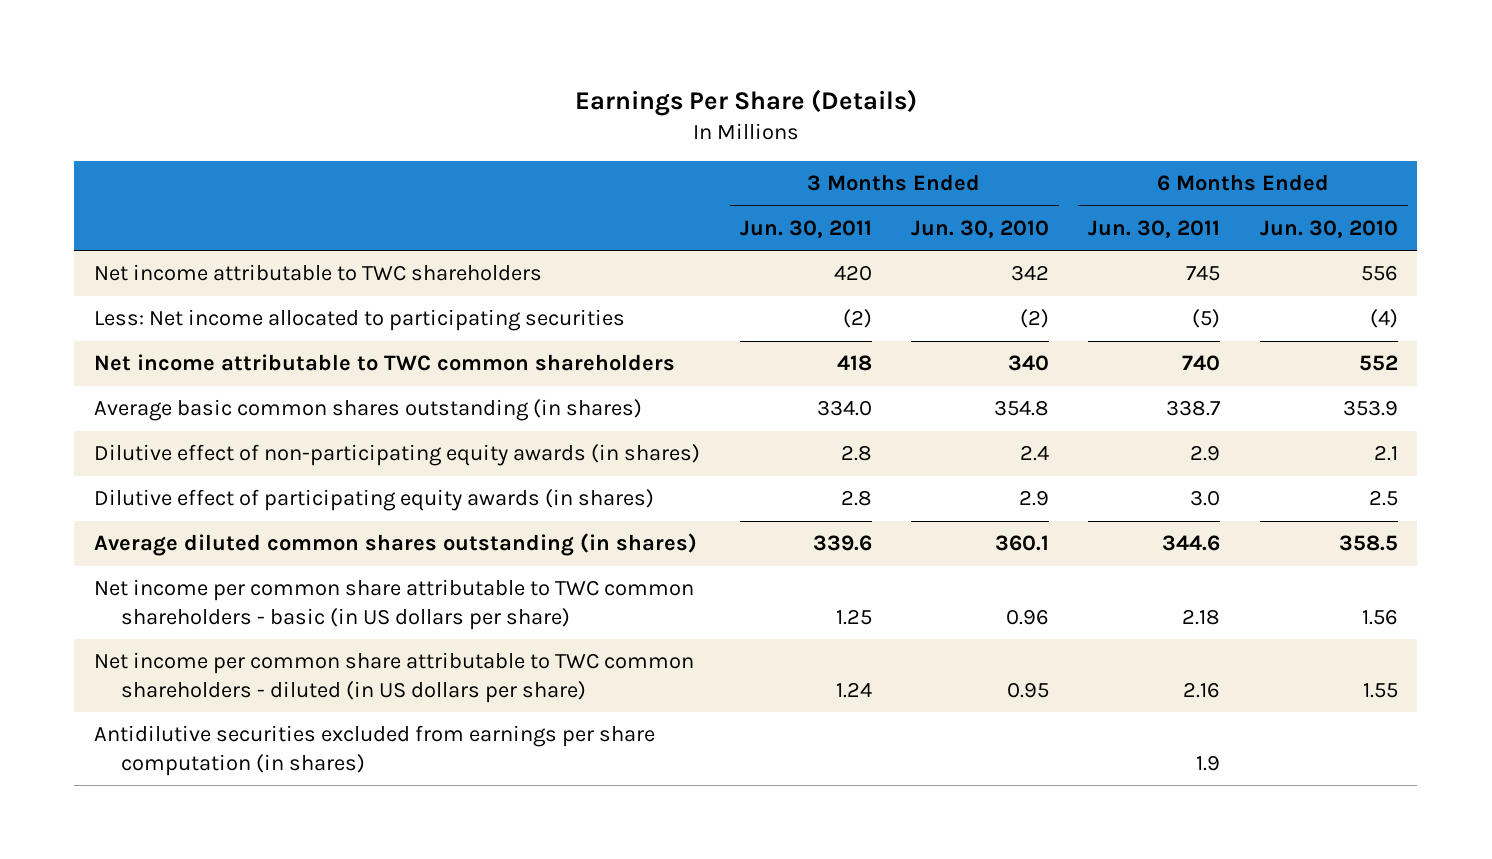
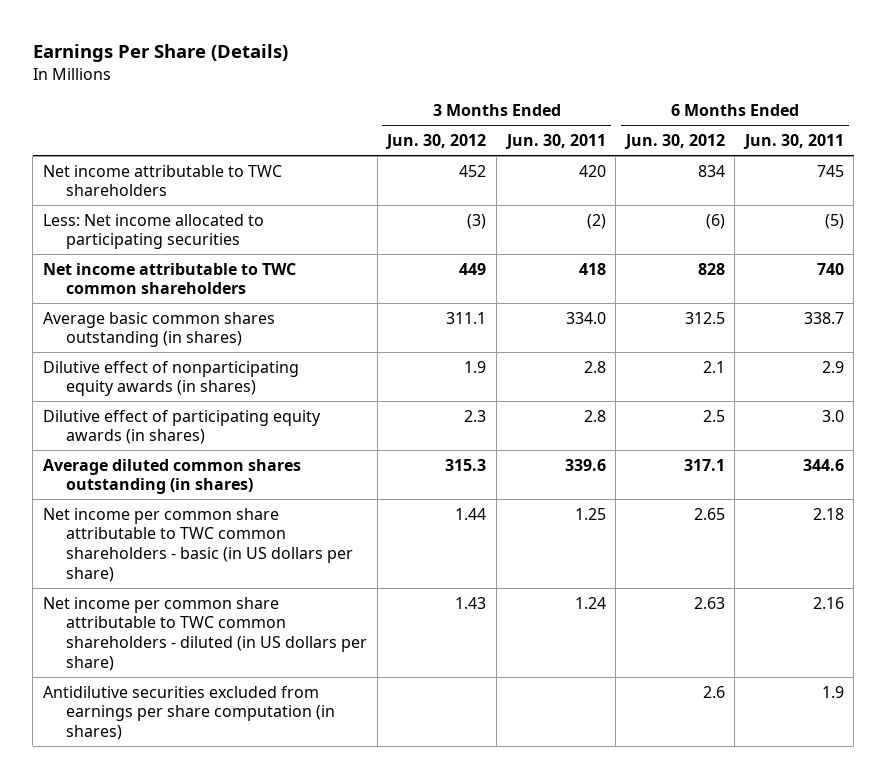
[910,219,1049,238] Jun. 30, 2010 -> none
[1259,219,1398,238] Jun. 30, 2010 -> none
none -> [385,134,487,150] Jun. 30, 2012
none -> [623,134,725,150] Jun. 30, 2012
[94,444,701,467] Dilutive effect of non-participating equity awards (in shares) -> [43,360,300,397] Dilutive effect of nonparticipating equity awards (in shares)

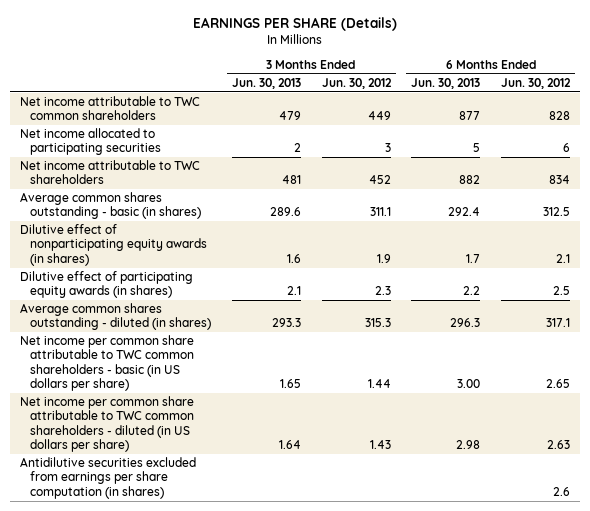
[32,43,288,62] Earnings Per Share (Details) -> [192,16,397,31] EARNINGS PER SHARE (Details)
[504,134,606,150] Jun. 30, 2011 -> none
[742,134,844,150] Jun. 30, 2011 -> none
none -> [231,77,301,89] Jun. 30, 2013
none -> [411,77,481,89] Jun. 30, 2013
[43,213,265,250] Less: Net income allocated to participating securities -> none
none -> [19,128,162,156] Net income allocated to participating securities
[43,164,283,197] Net income attributable to TWC shareholders -> [19,160,200,185] Net income attributable to TWC shareholders
[43,311,276,348] Average basic common shares outstanding (in shares) -> [19,192,202,220] Average common shares outstanding - basic (in shares)
[43,458,302,495] Average diluted common shares outstanding (in shares) -> [19,303,212,331] Average common shares outstanding - diluted (in shares)

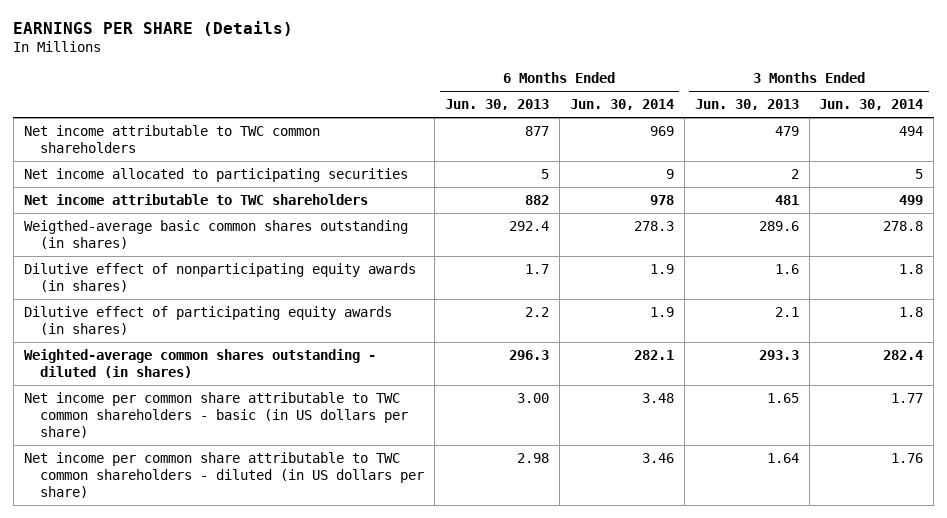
[321,77,392,89] Jun. 30, 2012 -> none
[500,77,571,89] Jun. 30, 2012 -> none
none -> [569,99,674,111] Jun. 30, 2014
none -> [819,99,924,111] Jun. 30, 2014
[19,192,202,220] Average common shares outstanding - basic (in shares) -> [23,219,408,249] Weigthed-average basic common shares outstanding (in shares)
[19,303,212,331] Average common shares outstanding - diluted (in shares) -> [23,348,376,378] Weighted-average common shares outstanding - diluted (in shares)
[19,457,196,499] Antidilutive securities excluded from earnings per share computation (in shares) -> none

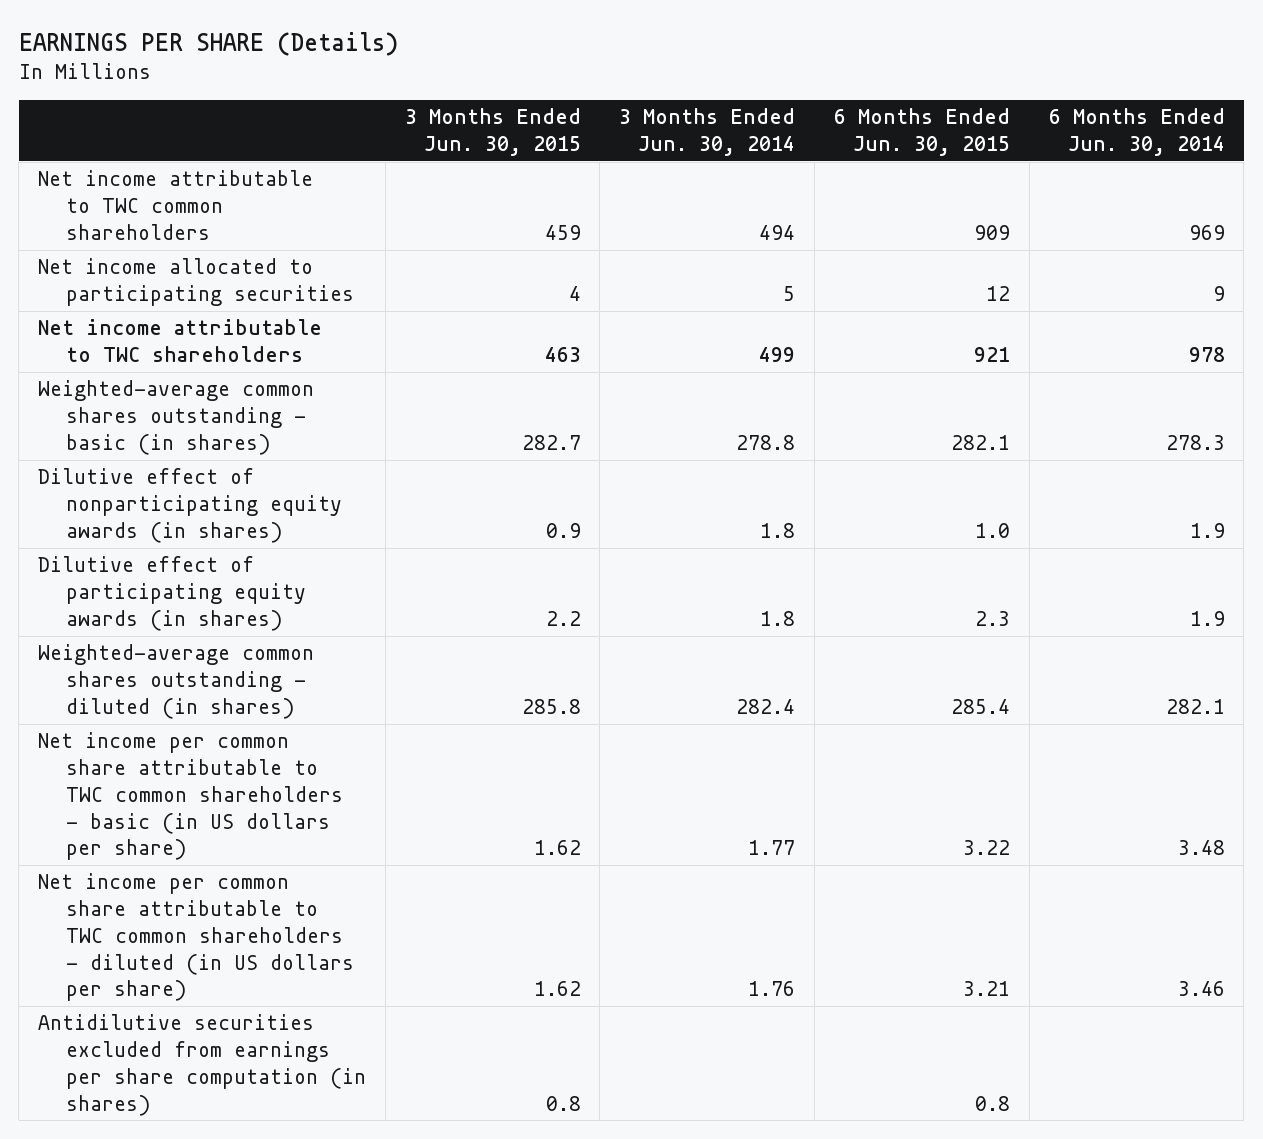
[445,99,550,111] Jun. 30, 2013 -> none
[694,99,799,111] Jun. 30, 2013 -> none
none -> [404,108,581,157] 3 Months Ended Jun. 30, 2015
none -> [833,108,1010,157] 6 Months Ended Jun. 30, 2015
[23,219,408,249] Weigthed-average basic common shares outstanding (in shares) -> [38,380,315,455] Weighted-average common shares outstanding - basic (in shares)
none -> [38,1014,366,1116] Antidilutive securities excluded from earnings per share computation (in shares)

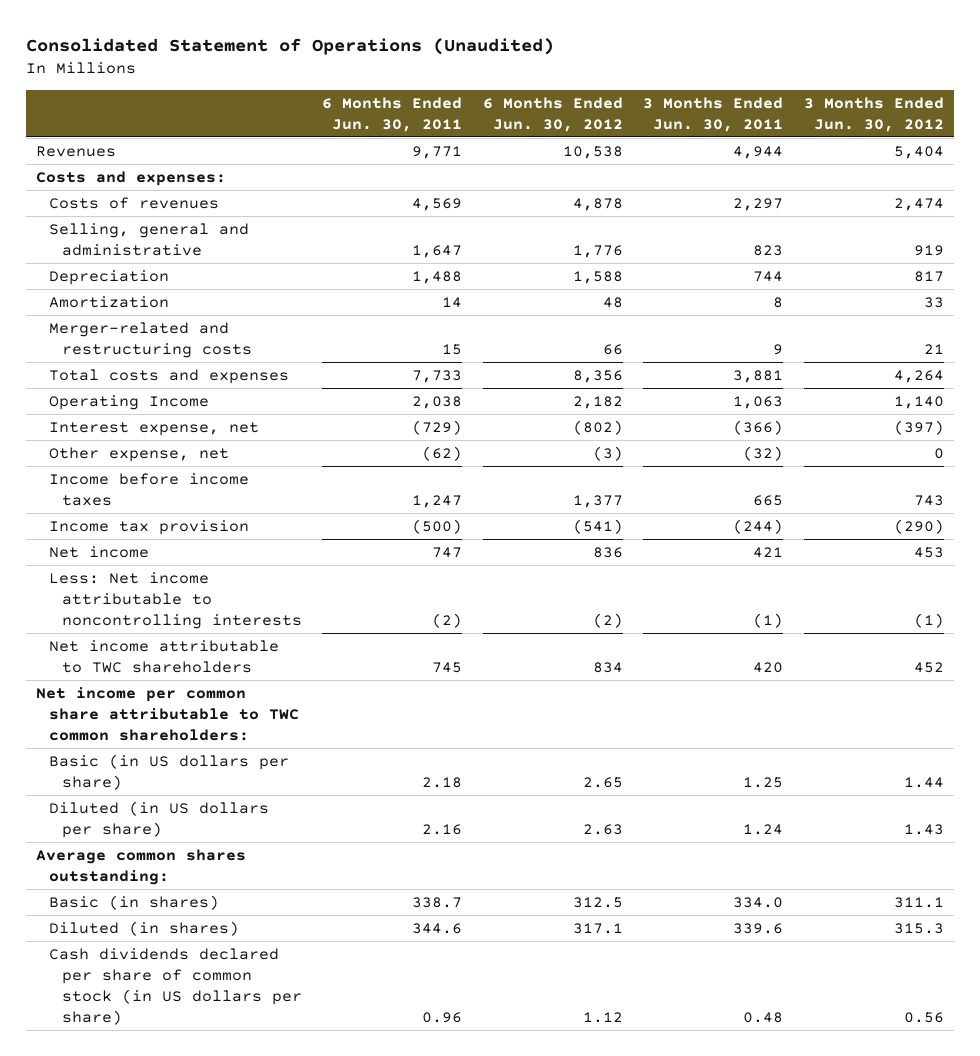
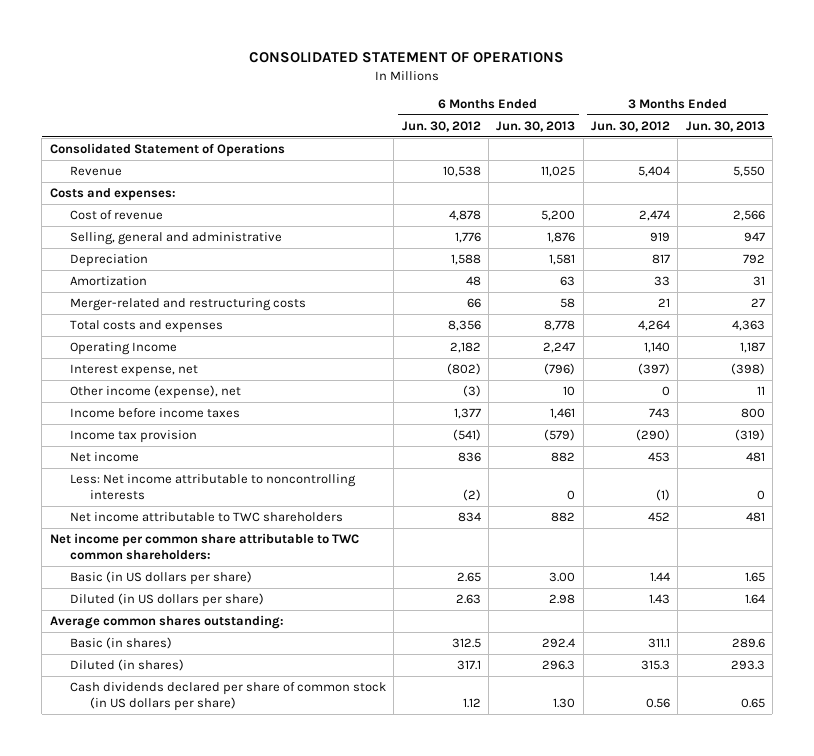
[25,38,554,56] Consolidated Statement of Operations (Unaudited) -> [249,52,565,64] CONSOLIDATED STATEMENT OF OPERATIONS
[322,96,463,132] 6 Months Ended Jun. 30, 2011 -> none
[643,96,784,132] 3 Months Ended Jun. 30, 2011 -> none
none -> [496,121,576,133] Jun. 30, 2013
none -> [685,121,765,133] Jun. 30, 2013
none -> [49,143,285,158] Consolidated Statement of Operations
[35,145,116,157] Revenues -> [69,166,122,177] Revenue
[48,196,219,209] Costs of revenues -> [69,210,163,221] Cost of revenue
[48,446,229,462] Other expense, net -> [69,385,241,400] Other income (expense), net

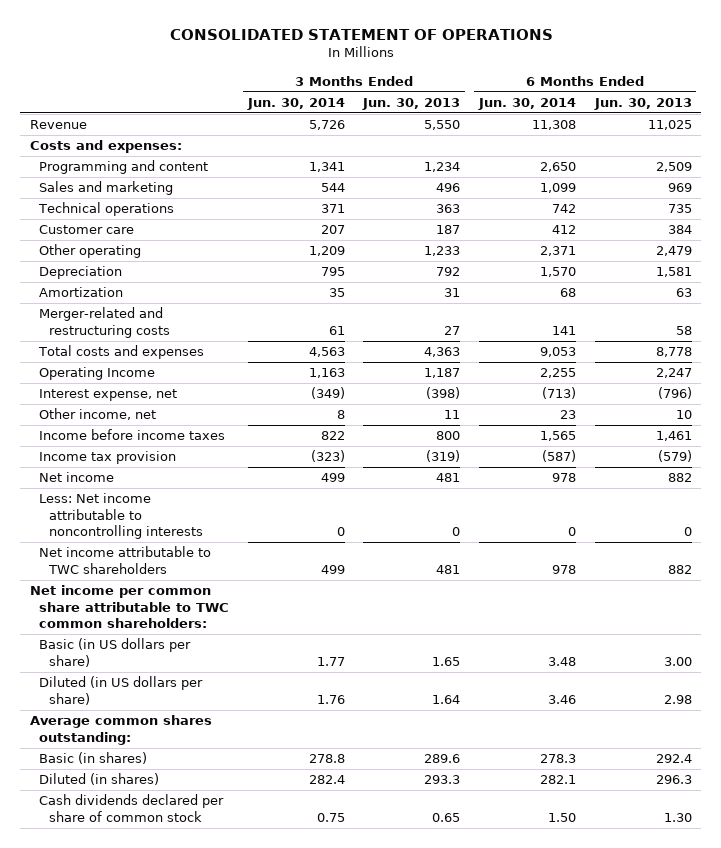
[401,121,481,133] Jun. 30, 2012 -> none
[590,121,670,133] Jun. 30, 2012 -> none
none -> [246,97,345,110] Jun. 30, 2014
none -> [478,97,577,110] Jun. 30, 2014
[49,143,285,158] Consolidated Statement of Operations -> none
[69,210,163,221] Cost of revenue -> none
[69,232,282,246] Selling, general and administrative -> none
none -> [39,160,209,175] Programming and content
none -> [39,181,174,196] Sales and marketing
none -> [38,202,175,217] Technical operations
none -> [39,225,135,235] Customer care
none -> [39,244,142,259] Other operating
[69,385,241,400] Other income (expense), net -> [39,408,157,421] Other income, net
[69,682,386,711] Cash dividends declared per share of common stock (in US dollars per share) -> [39,794,225,822] Cash dividends declared per share of common stock

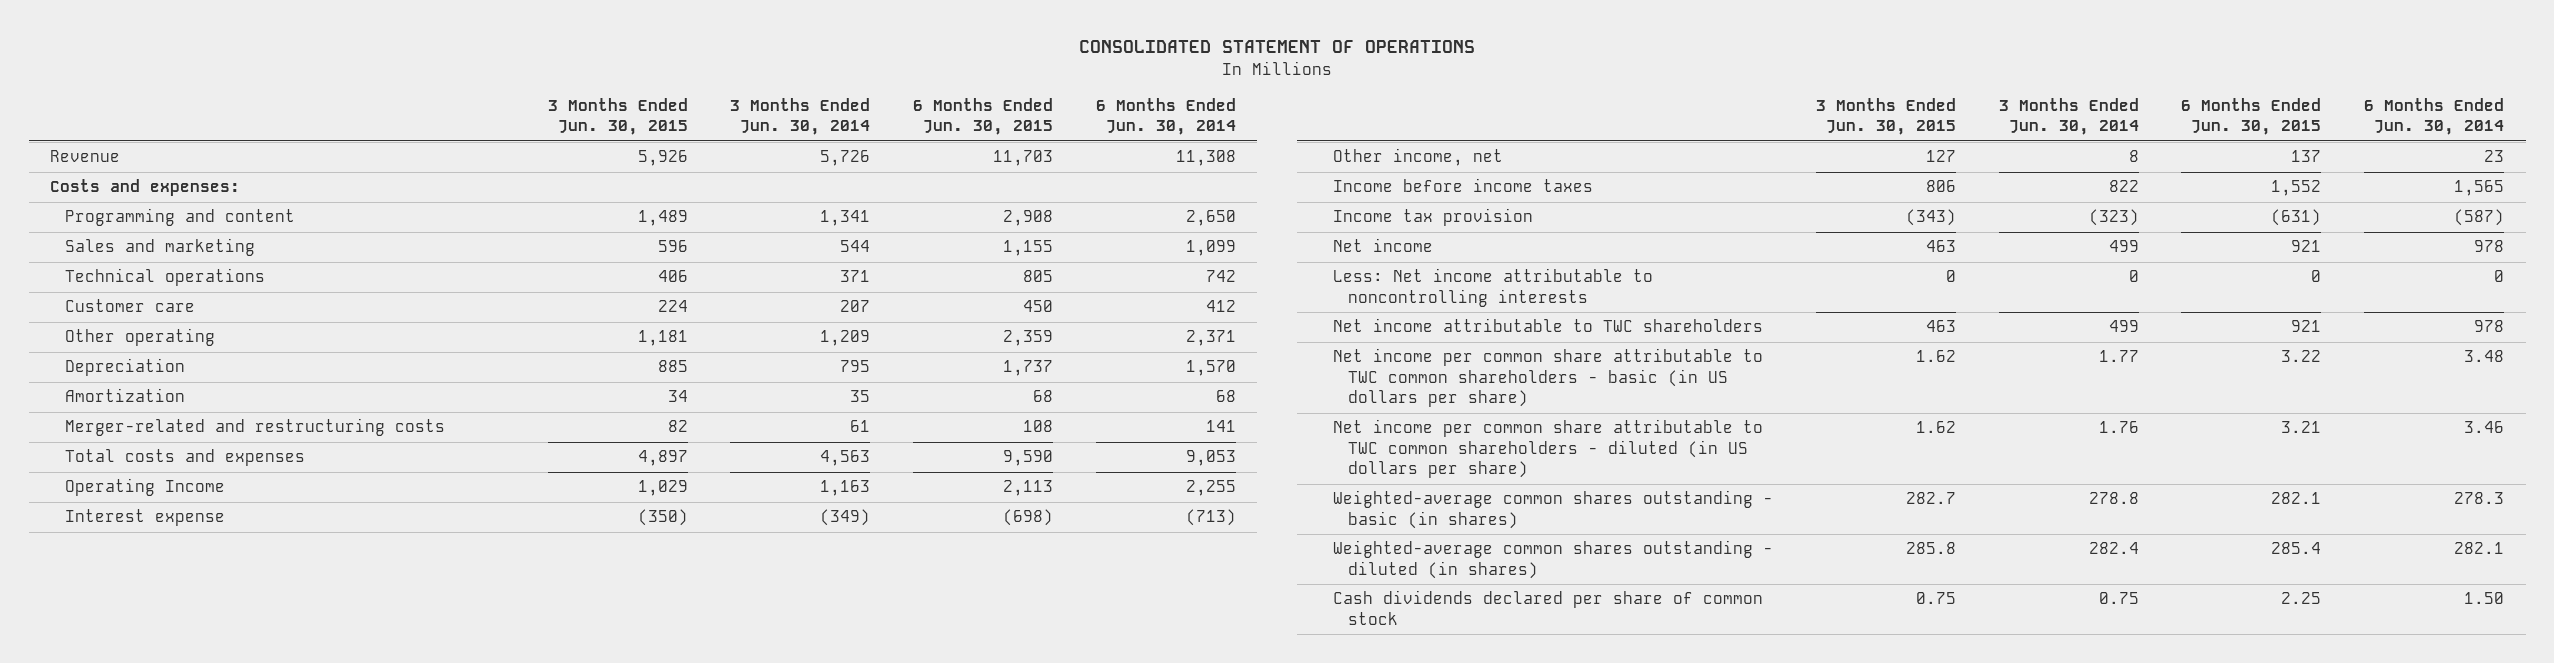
[362,97,461,110] Jun. 30, 2013 -> none
[593,97,692,110] Jun. 30, 2013 -> none
none -> [547,97,688,136] 3 Months Ended Jun. 30, 2015
none -> [913,97,1054,136] 6 Months Ended Jun. 30, 2015
[39,389,178,402] Interest expense, net -> [64,509,225,527] Interest expense
[29,585,230,628] Net income per common share attributable to TWC common shareholders: -> none
[29,715,212,745] Average common shares outstanding: -> none
[39,638,192,667] Basic (in US dollars per share) -> [1333,348,1764,408] Net income per common share attributable to TWC common shareholders - basic (in US dollars per share)
[39,676,204,705] Diluted (in US dollars per share) -> [1333,419,1764,479] Net income per common share attributable to TWC common shareholders - diluted (in US dollars per share)
[39,752,148,765] Basic (in shares) -> [1333,490,1774,529] Weighted-average common shares outstanding - basic (in shares)
[39,773,160,786] Diluted (in shares) -> [1333,540,1774,579] Weighted-average common shares outstanding - diluted (in shares)

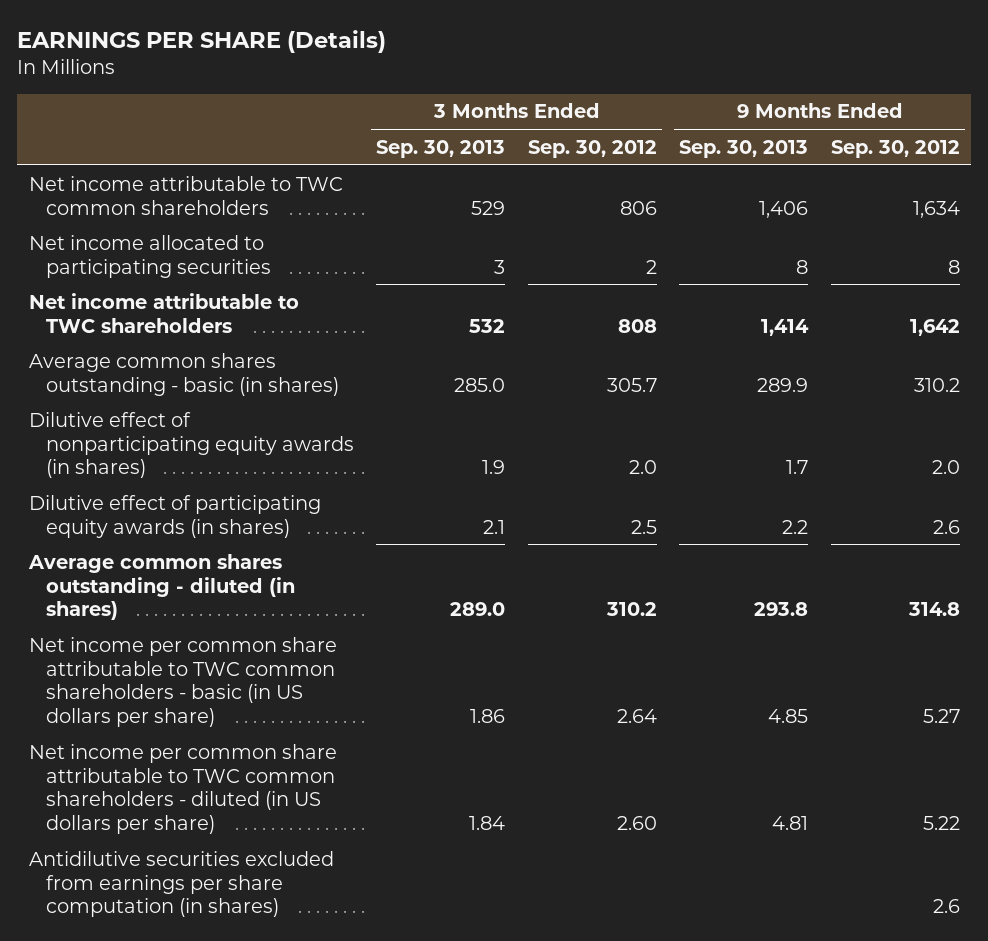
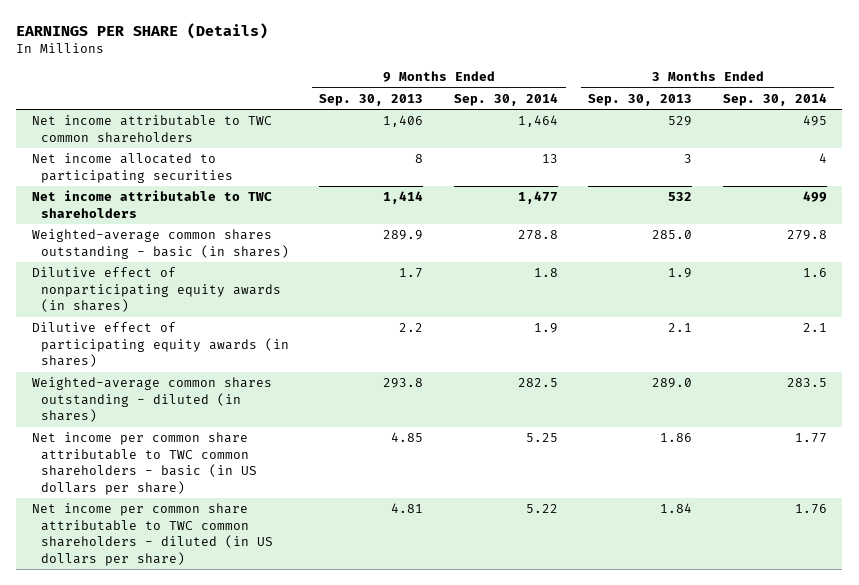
[527,139,657,158] Sep. 30, 2012 -> none
[830,139,960,158] Sep. 30, 2012 -> none
none -> [453,92,558,106] Sep. 30, 2014
none -> [722,92,827,106] Sep. 30, 2014
[28,352,339,396] Average common shares outstanding - basic (in shares) -> [31,229,290,259] Weighted-average common shares outstanding - basic (in shares)
[27,553,295,621] Average common shares outstanding - diluted (in shares) -> [31,377,272,423] Weighted-average common shares outstanding - diluted (in shares)
[28,850,334,918] Antidilutive securities excluded from earnings per share computation (in shares) -> none

